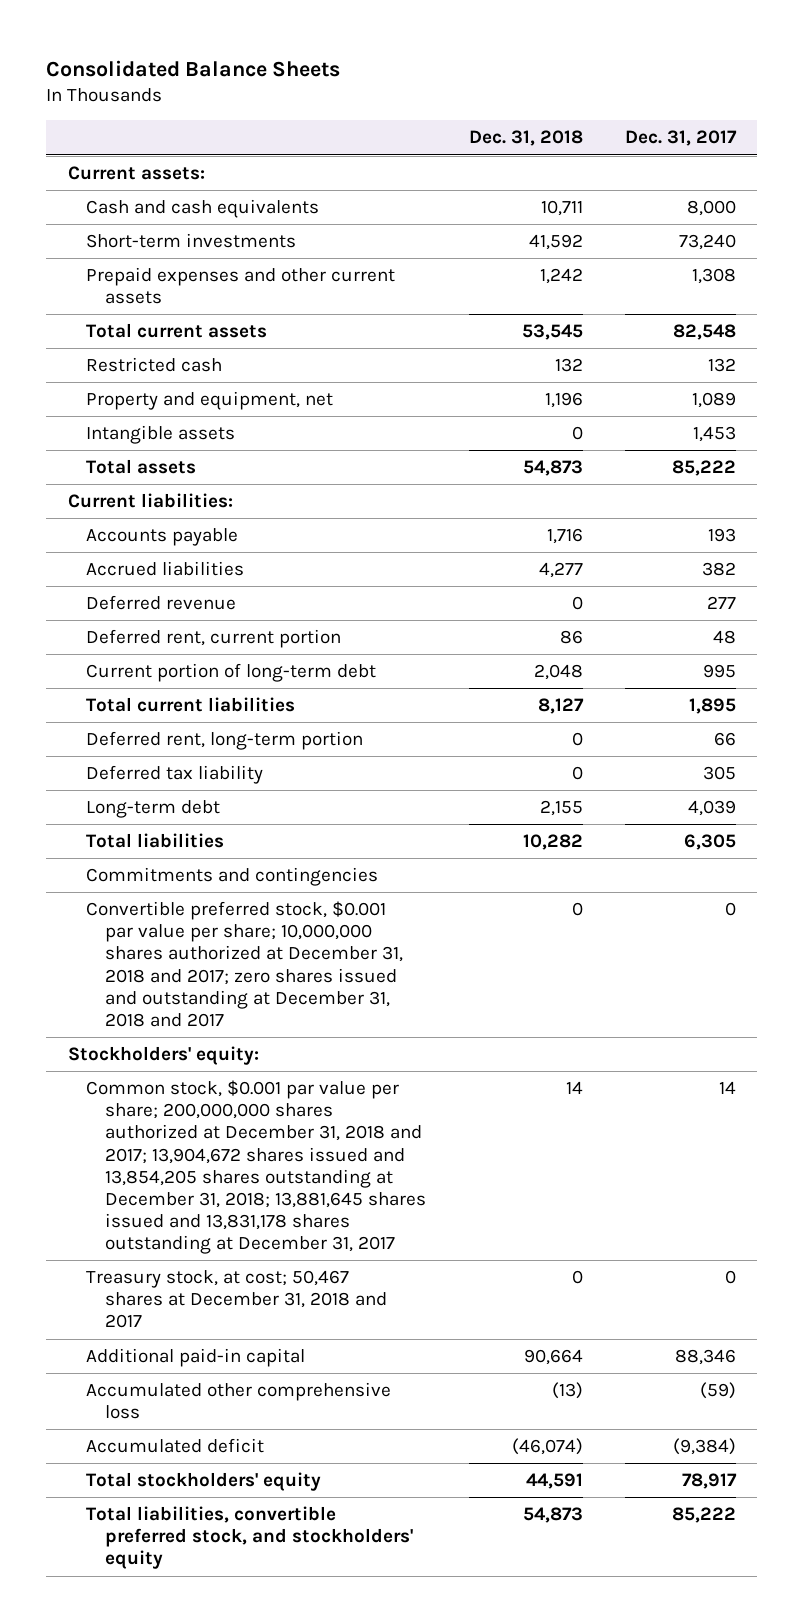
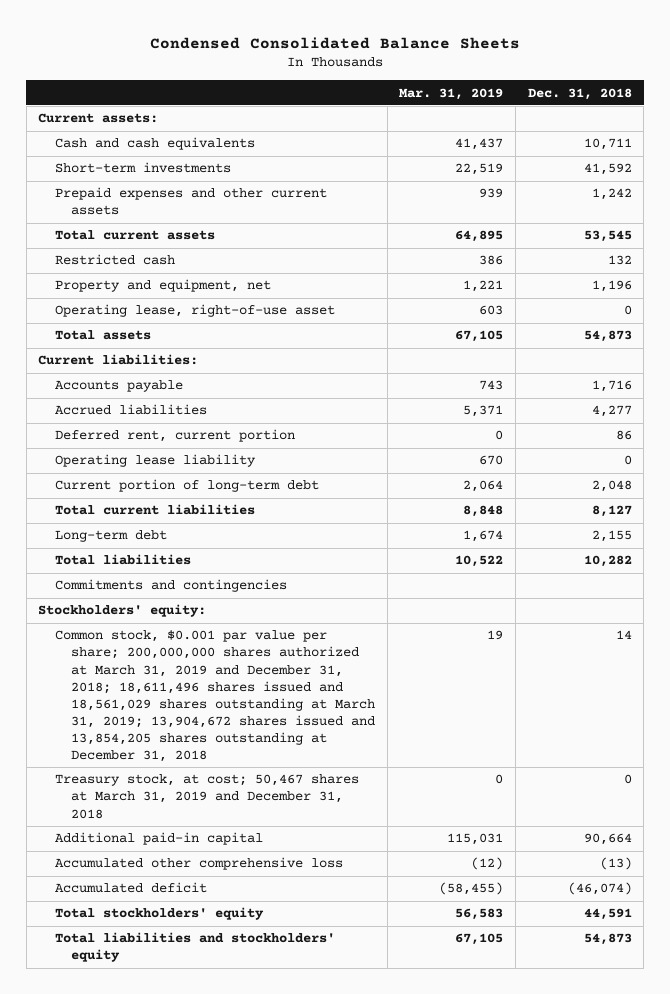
[46,59,341,77] Consolidated Balance Sheets -> [149,36,520,49] Condensed Consolidated Balance Sheets
[624,130,737,147] Dec. 31, 2017 -> none
none -> [399,87,504,100] Mar. 31, 2019
[86,425,236,445] Intangible assets -> none
none -> [54,304,335,318] Operating lease, right-of-use asset
[86,595,237,611] Deferred revenue -> none
none -> [54,454,256,468] Operating lease liability
[86,731,364,751] Deferred rent, long-term portion -> none
[86,765,264,785] Deferred tax liability -> none
[86,901,404,1027] Convertible preferred stock, $0.001 par value per share; 10,000,000 shares authorized at December 31, 2018 and 2017; zero shares issued and outstanding at December 31, 2018 and 2017 -> none
[86,1080,427,1255] Common stock, $0.001 par value per share; 200,000,000 shares authorized at December 31, 2018 and 2017; 13,904,672 shares issued and 13,854,205 shares outstanding at December 31, 2018; 13,881,645 shares issued and 13,831,178 shares outstanding at December 31, 2017 -> [54,630,376,763] Common stock, $0.001 par value per share; 200,000,000 shares authorized at March 31, 2019 and December 31, 2018; 18,611,496 shares issued and 18,561,029 shares outstanding at March 31, 2019; 13,904,672 shares issued and 13,854,205 shares outstanding at December 31, 2018
[86,1270,388,1329] Treasury stock, at cost; 50,467 shares at December 31, 2018 and 2017 -> [54,774,359,819] Treasury stock, at cost; 50,467 shares at March 31, 2019 and December 31, 2018
[86,1506,414,1570] Total liabilities, convertible preferred stock, and stockholders' equity -> [54,932,335,963] Total liabilities and stockholders' equity

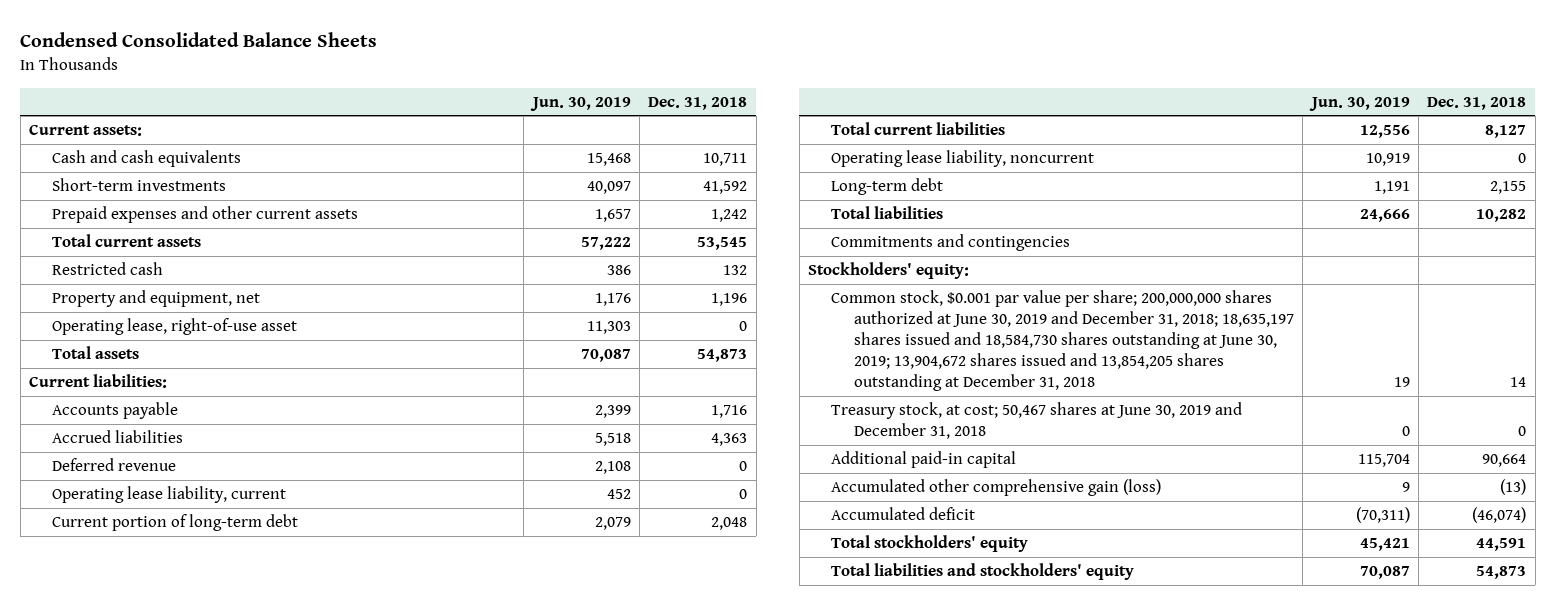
[399,87,504,100] Mar. 31, 2019 -> none
none -> [529,96,631,111] Jun. 30, 2019
[54,429,295,443] Deferred rent, current portion -> none
[591,405,632,418] 4,277 -> [711,433,748,447] 4,363
none -> [52,458,177,472] Deferred revenue
[54,454,256,468] Operating lease liability -> [52,486,287,504] Operating lease liability, current
none -> [831,150,1095,168] Operating lease liability, noncurrent
[54,630,376,763] Common stock, $0.001 par value per share; 200,000,000 shares authorized at March 31, 2019 and December 31, 2018; 18,611,496 shares issued and 18,561,029 shares outstanding at March 31, 2019; 13,904,672 shares issued and 13,854,205 shares outstanding at December 31, 2018 -> [831,290,1294,392] Common stock, $0.001 par value per share; 200,000,000 shares authorized at June 30, 2019 and December 31, 2018; 18,635,197 shares issued and 18,584,730 shares outstanding at June 30, 2019; 13,904,672 shares issued and 13,854,205 shares outstanding at December 31, 2018
[54,774,359,819] Treasury stock, at cost; 50,467 shares at March 31, 2019 and December 31, 2018 -> [831,402,1243,440] Treasury stock, at cost; 50,467 shares at June 30, 2019 and December 31, 2018
[54,857,343,871] Accumulated other comprehensive loss -> [831,479,1162,497] Accumulated other comprehensive gain (loss)

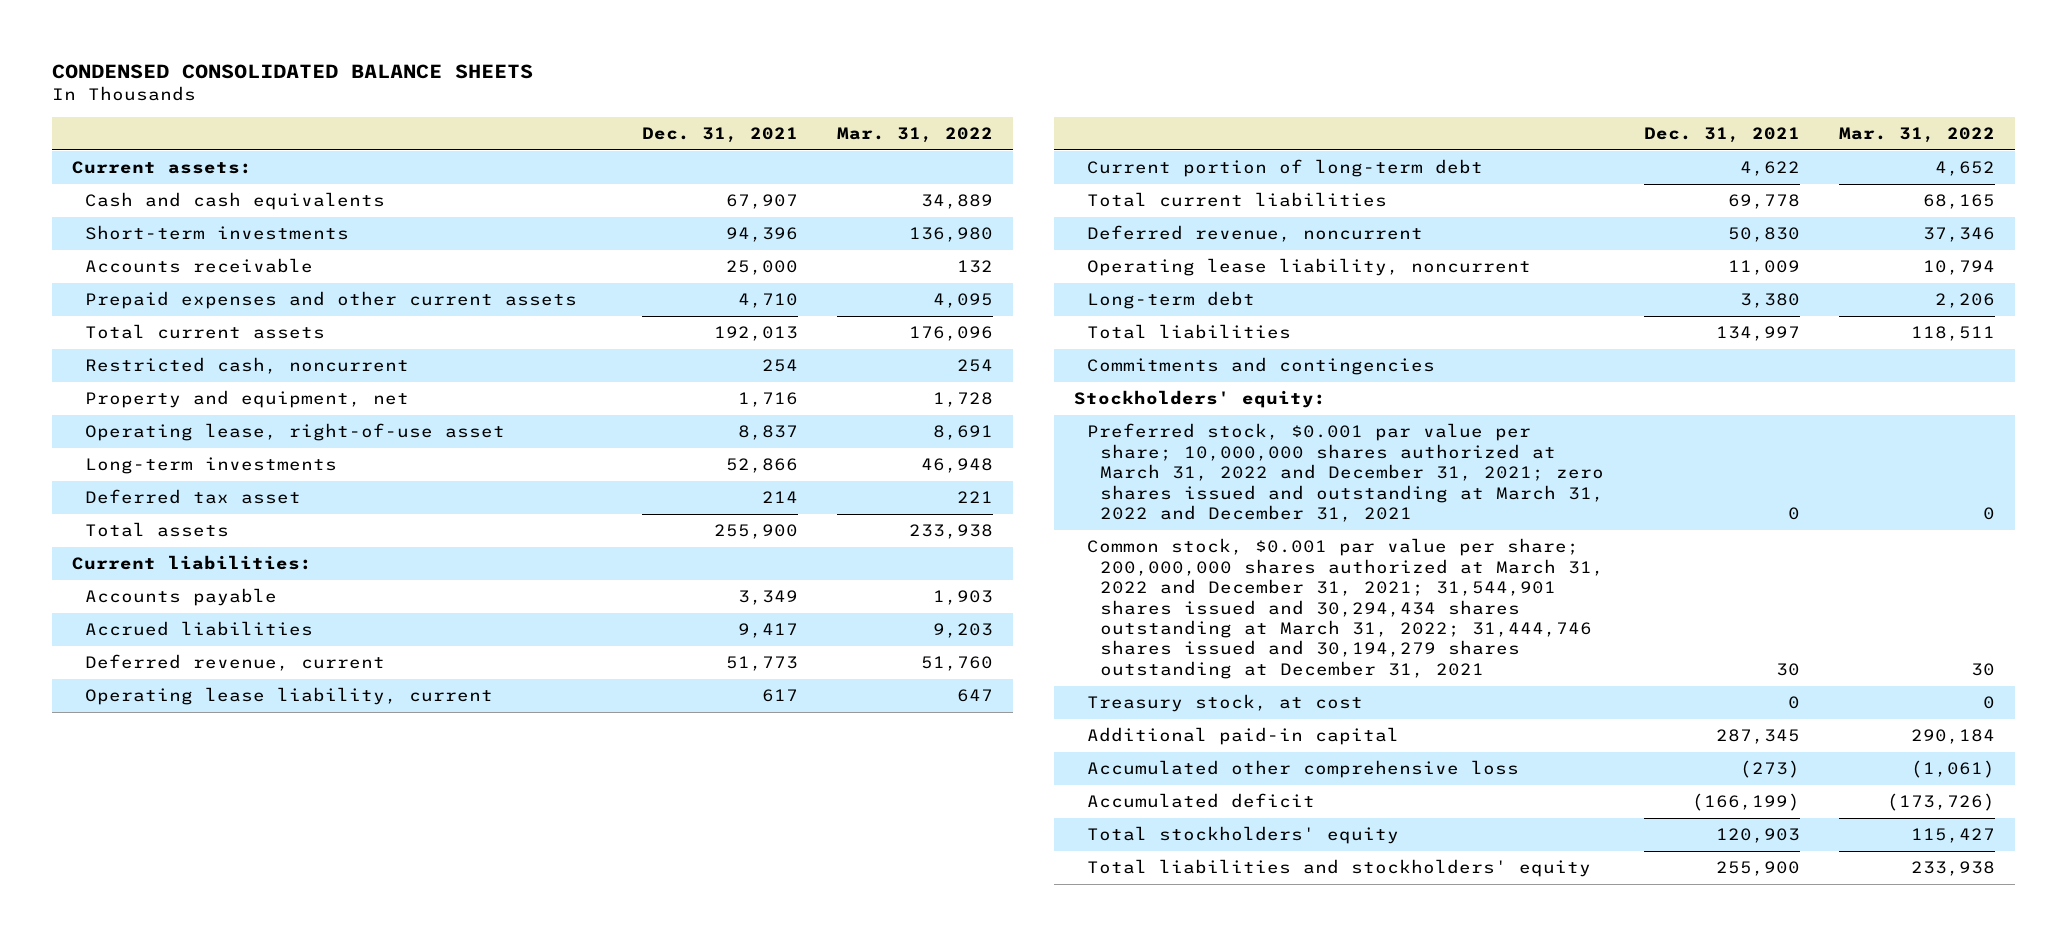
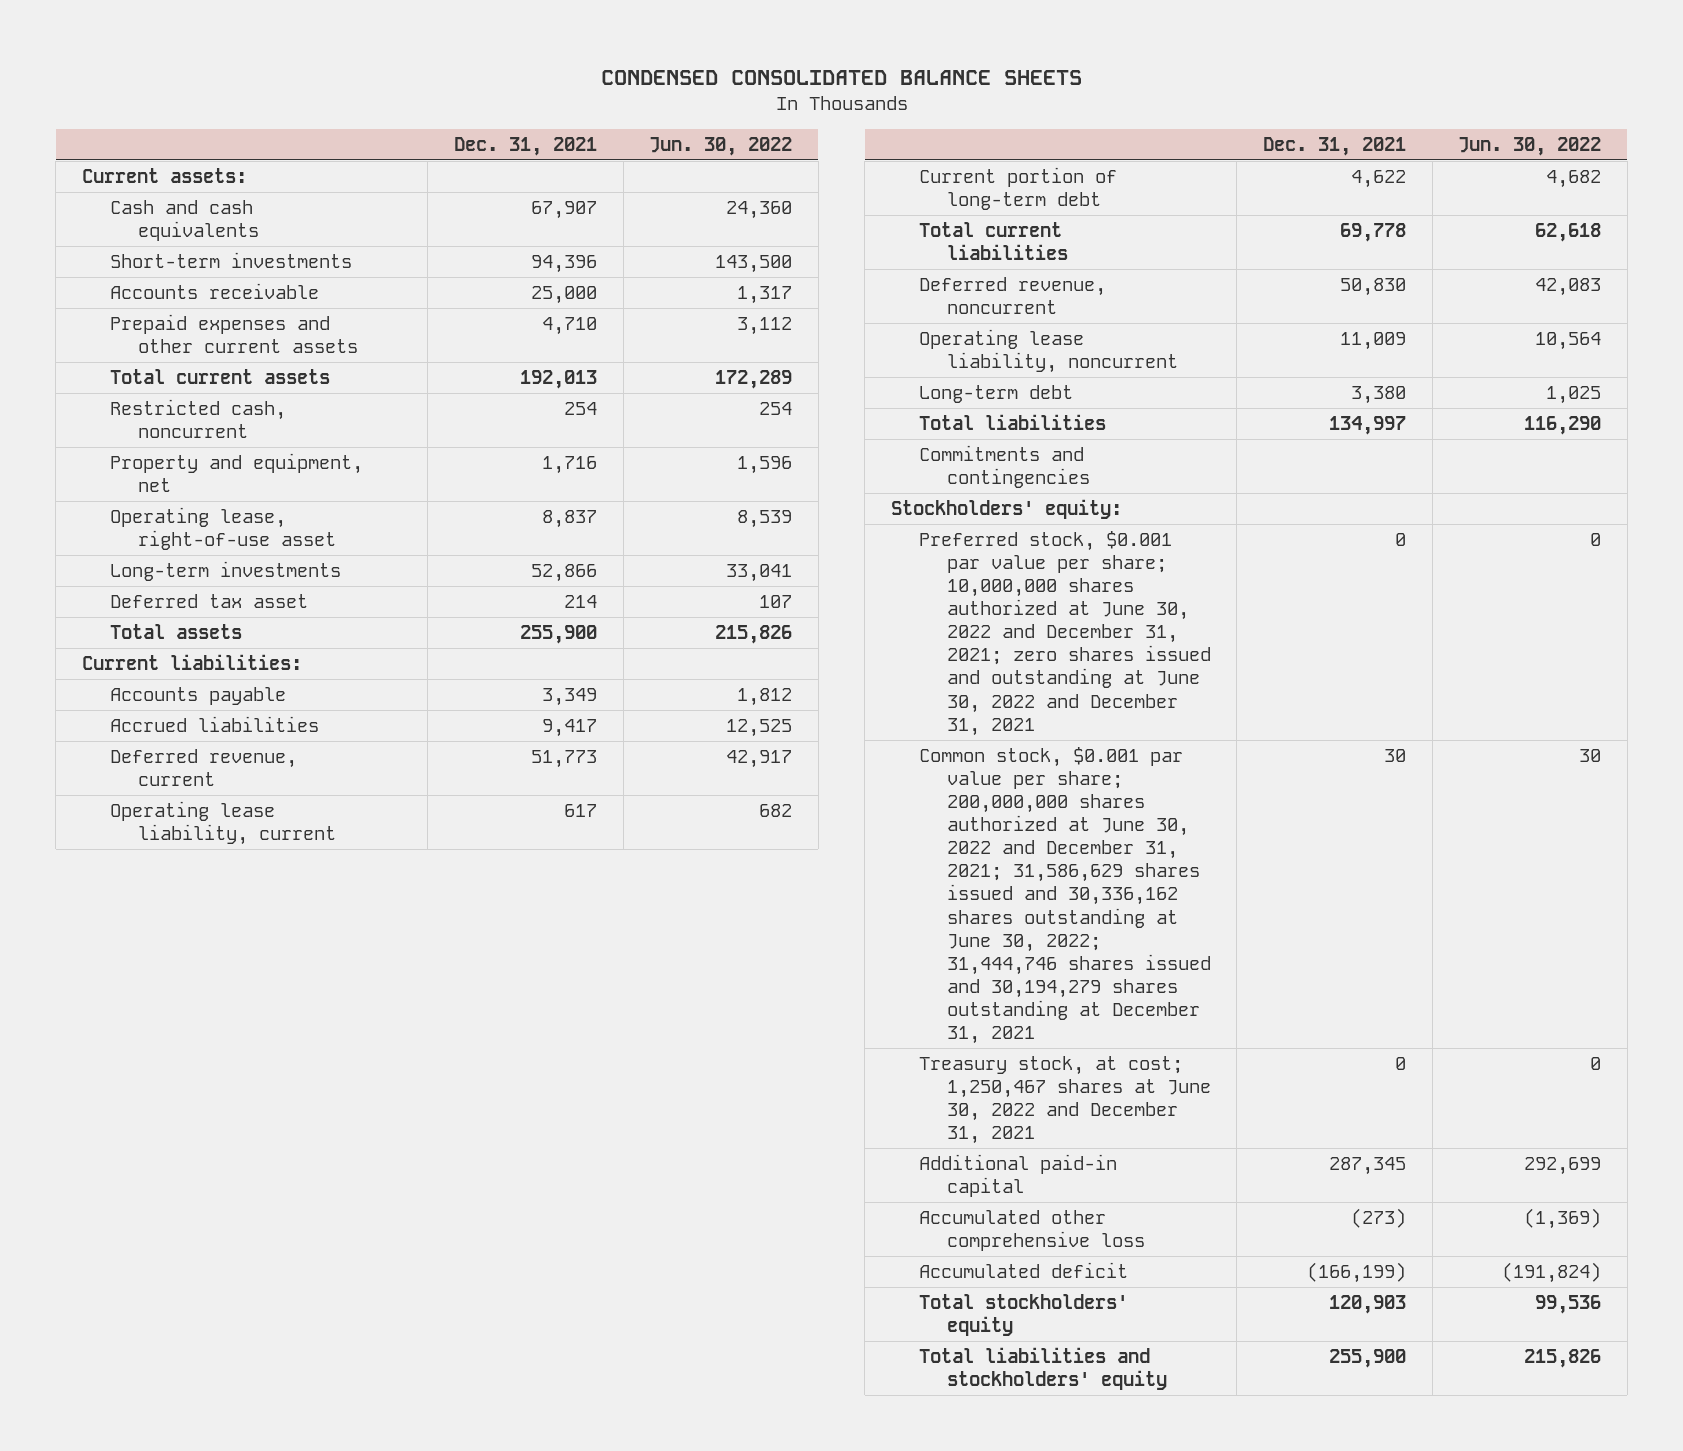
[837,127,994,144] Mar. 31, 2022 -> none
none -> [649,136,793,156] Jun. 30, 2022
[1087,694,1364,713] Treasury stock, at cost -> none
[1087,423,1605,523] Preferred stock, $0.001 par value per share; 10,000,000 shares authorized at March 31, 2022 and December 31, 2021; zero shares issued and outstanding at March 31, 2022 and December 31, 2021 -> [918,530,1211,736] Preferred stock, $0.001 par value per share; 10,000,000 shares authorized at June 30, 2022 and December 31, 2021; zero shares issued and outstanding at June 30, 2022 and December 31, 2021
[1087,538,1605,679] Common stock, $0.001 par value per share; 200,000,000 shares authorized at March 31, 2022 and December 31, 2021; 31,544,901 shares issued and 30,294,434 shares outstanding at March 31, 2022; 31,444,746 shares issued and 30,194,279 shares outstanding at December 31, 2021 -> [918,746,1211,1045] Common stock, $0.001 par value per share; 200,000,000 shares authorized at June 30, 2022 and December 31, 2021; 31,586,629 shares issued and 30,336,162 shares outstanding at June 30, 2022; 31,444,746 shares issued and 30,194,279 shares outstanding at December 31, 2021
none -> [918,1055,1211,1145] Treasury stock, at cost; 1,250,467 shares at June 30, 2022 and December 31, 2021

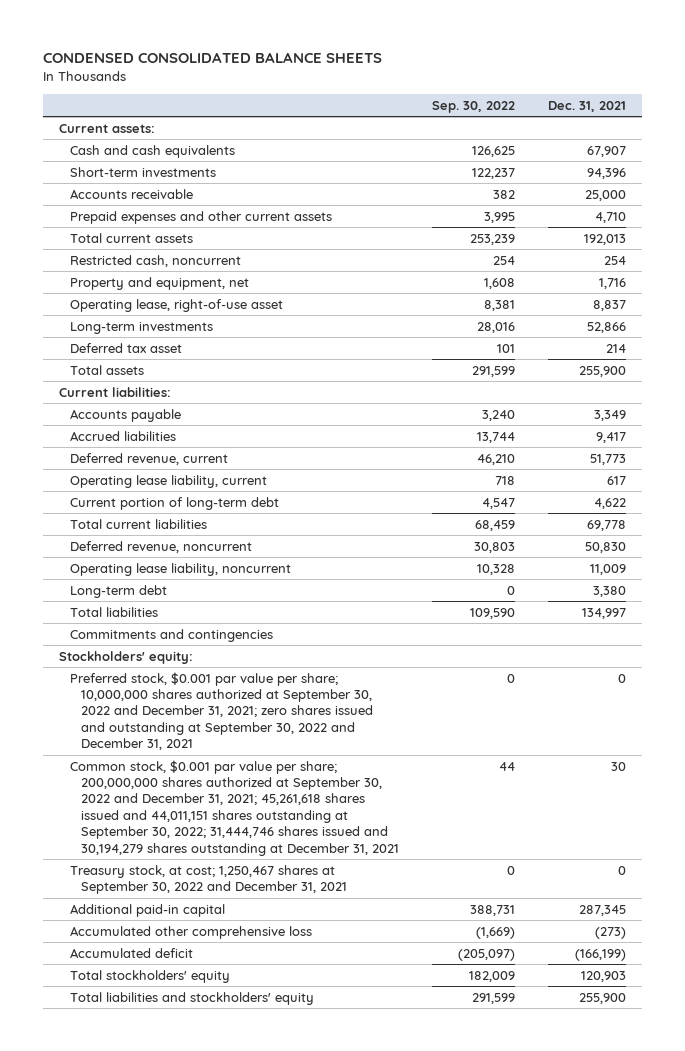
[649,136,793,156] Jun. 30, 2022 -> none
none -> [431,101,515,114] Sep. 30, 2022
[918,530,1211,736] Preferred stock, $0.001 par value per share; 10,000,000 shares authorized at June 30, 2022 and December 31, 2021; zero shares issued and outstanding at June 30, 2022 and December 31, 2021 -> [70,671,374,751] Preferred stock, $0.001 par value per share; 10,000,000 shares authorized at September 30, 2022 and December 31, 2021; zero shares issued and outstanding at September 30, 2022 and December 31, 2021
[918,746,1211,1045] Common stock, $0.001 par value per share; 200,000,000 shares authorized at June 30, 2022 and December 31, 2021; 31,586,629 shares issued and 30,336,162 shares outstanding at June 30, 2022; 31,444,746 shares issued and 30,194,279 shares outstanding at December 31, 2021 -> [70,759,400,856] Common stock, $0.001 par value per share; 200,000,000 shares authorized at September 30, 2022 and December 31, 2021; 45,261,618 shares issued and 44,011,151 shares outstanding at September 30, 2022; 31,444,746 shares issued and 30,194,279 shares outstanding at December 31, 2021
[918,1055,1211,1145] Treasury stock, at cost; 1,250,467 shares at June 30, 2022 and December 31, 2021 -> [70,864,348,895] Treasury stock, at cost; 1,250,467 shares at September 30, 2022 and December 31, 2021

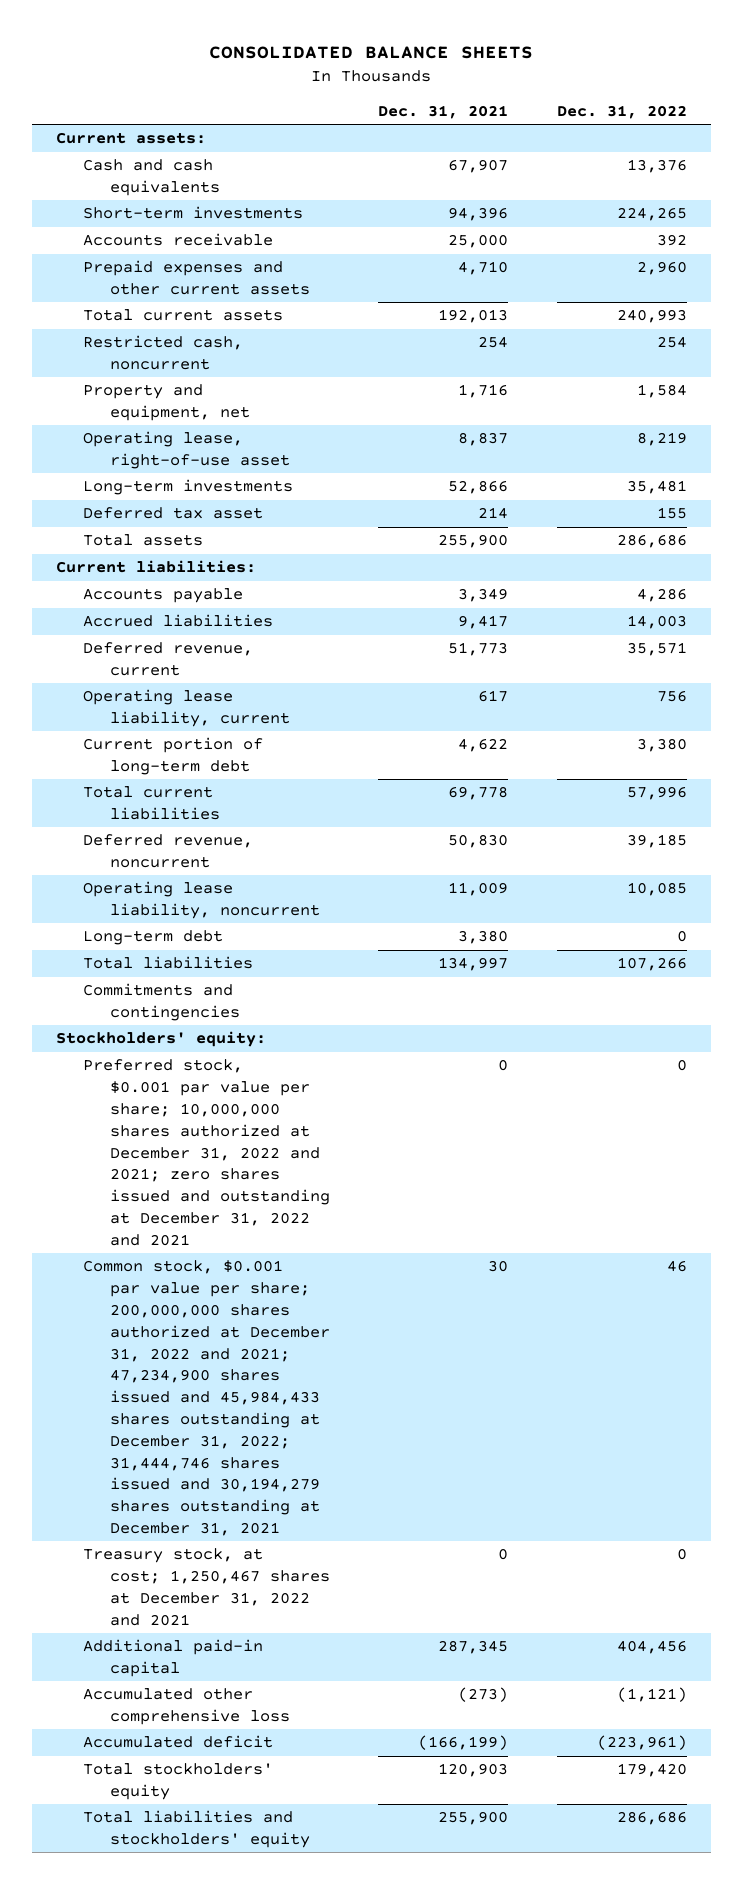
[42,52,382,64] CONDENSED CONSOLIDATED BALANCE SHEETS -> [209,46,534,60] CONSOLIDATED BALANCE SHEETS
[431,101,515,114] Sep. 30, 2022 -> none
none -> [556,105,687,120] Dec. 31, 2022
[70,671,374,751] Preferred stock, $0.001 par value per share; 10,000,000 shares authorized at September 30, 2022 and December 31, 2021; zero shares issued and outstanding at September 30, 2022 and December 31, 2021 -> [82,1059,330,1246] Preferred stock, $0.001 par value per share; 10,000,000 shares authorized at December 31, 2022 and 2021; zero shares issued and outstanding at December 31, 2022 and 2021
[70,759,400,856] Common stock, $0.001 par value per share; 200,000,000 shares authorized at September 30, 2022 and December 31, 2021; 45,261,618 shares issued and 44,011,151 shares outstanding at September 30, 2022; 31,444,746 shares issued and 30,194,279 shares outstanding at December 31, 2021 -> [82,1260,330,1536] Common stock, $0.001 par value per share; 200,000,000 shares authorized at December 31, 2022 and 2021; 47,234,900 shares issued and 45,984,433 shares outstanding at December 31, 2022; 31,444,746 shares issued and 30,194,279 shares outstanding at December 31, 2021
[70,864,348,895] Treasury stock, at cost; 1,250,467 shares at September 30, 2022 and December 31, 2021 -> [82,1548,330,1626] Treasury stock, at cost; 1,250,467 shares at December 31, 2022 and 2021

